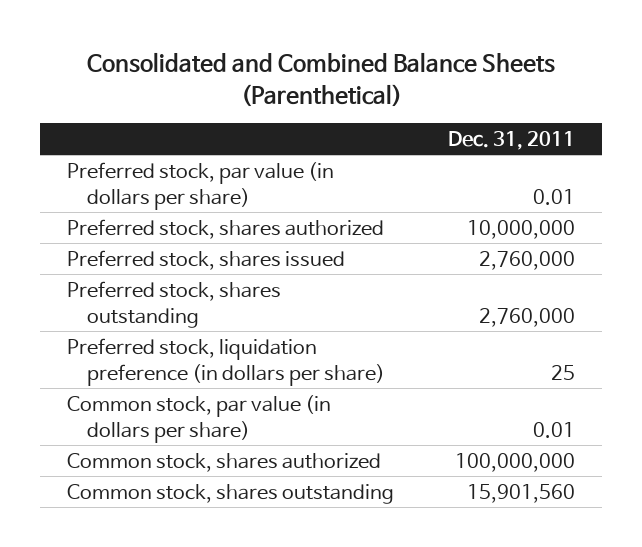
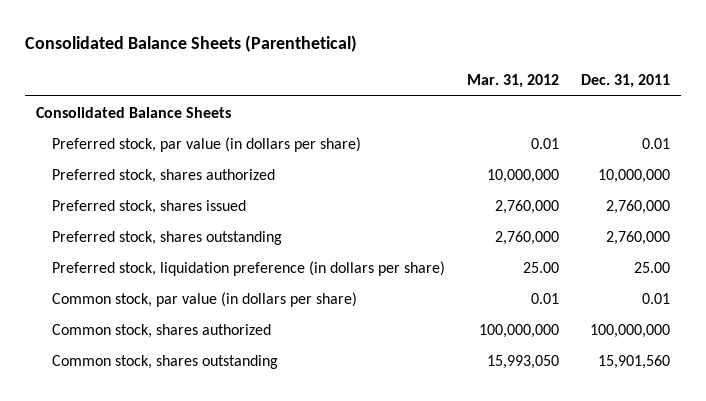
[87,52,556,107] Consolidated and Combined Balance Sheets (Parenthetical) -> [25,35,358,53] Consolidated Balance Sheets (Parenthetical)
none -> [467,74,560,89] Mar. 31, 2012
none -> [35,106,231,118] Consolidated Balance Sheets
[551,364,576,380] 25 -> [634,261,671,273] 25.00

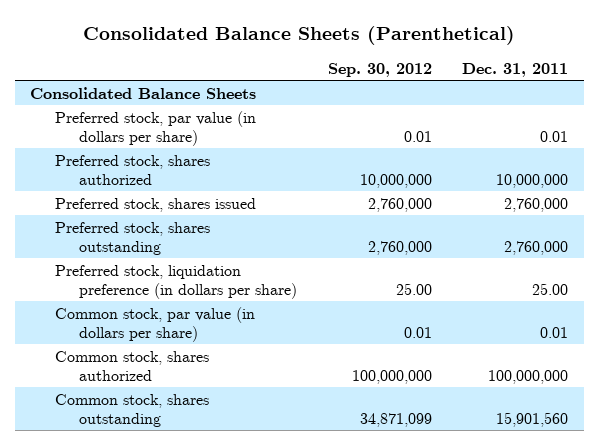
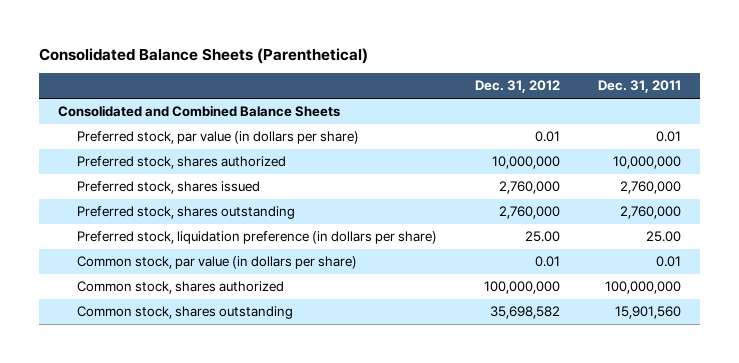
[327,63,432,78] Sep. 30, 2012 -> none
none -> [475,80,561,94] Dec. 31, 2012
[30,86,257,99] Consolidated Balance Sheets -> [57,105,340,118] Consolidated and Combined Balance Sheets

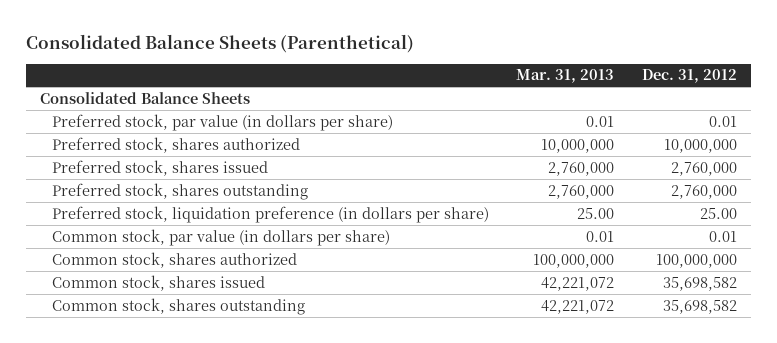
[598,80,682,94] Dec. 31, 2011 -> none
none -> [516,69,615,84] Mar. 31, 2013
[57,105,340,118] Consolidated and Combined Balance Sheets -> [40,91,251,104] Consolidated Balance Sheets
none -> [51,274,265,291] Common stock, shares issued

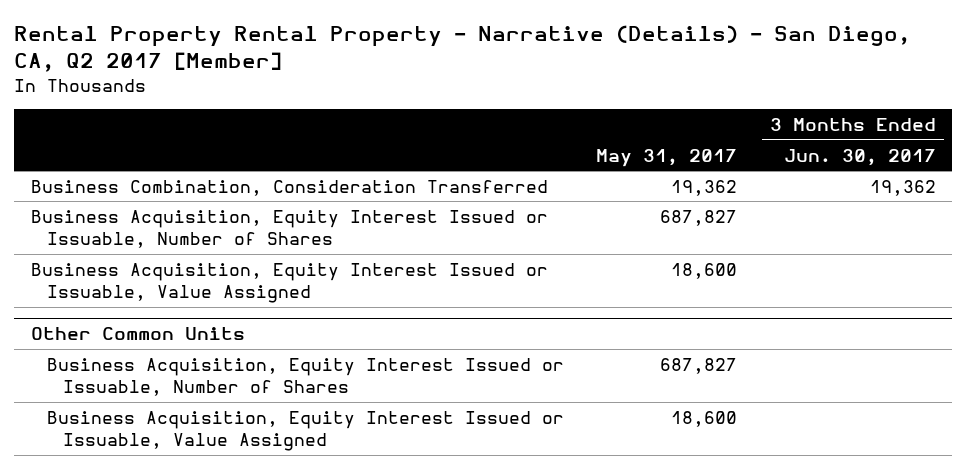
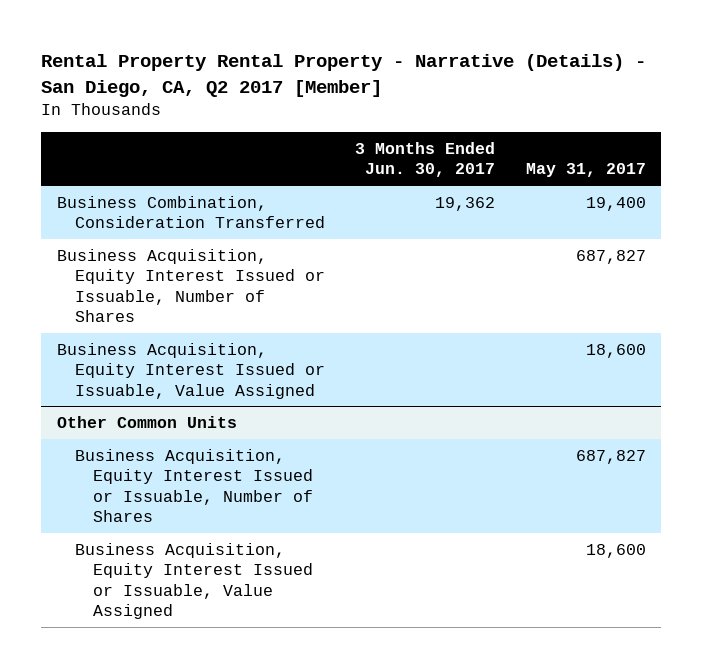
[671,179,738,196] 19,362 -> [585,196,646,211] 19,400

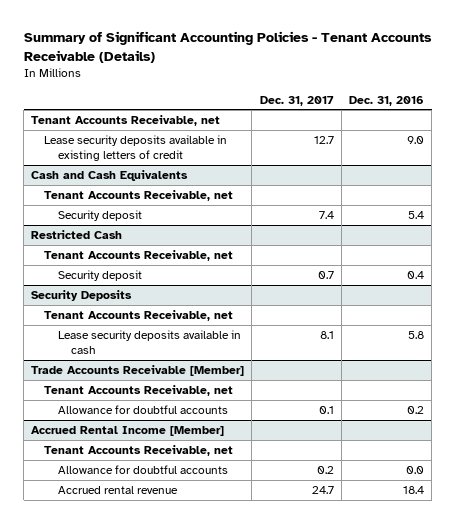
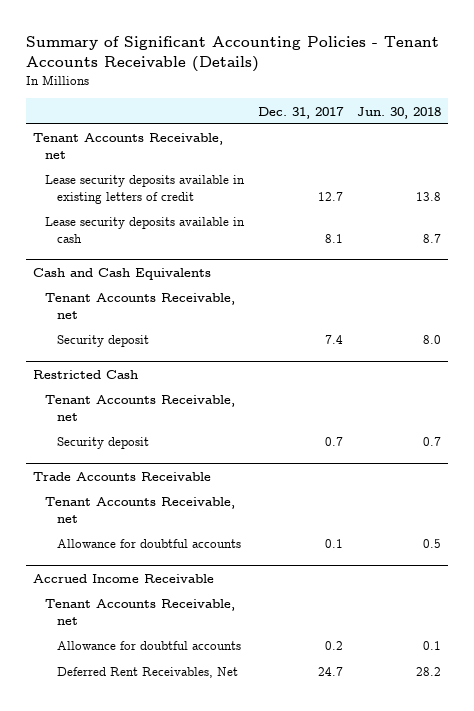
[348,95,424,106] Dec. 31, 2016 -> none
none -> [356,106,441,119] Jun. 30, 2018
none -> [44,217,245,244] Lease security deposits available in cash
[31,290,133,302] Security Deposits -> none
[44,310,234,322] Tenant Accounts Receivable, net -> none
[57,330,241,354] Lease security deposits available in cash -> none
[31,365,245,377] Trade Accounts Receivable [Member] -> [33,471,212,481] Trade Accounts Receivable
[31,426,225,437] Accrued Rental Income [Member] -> none
none -> [33,573,215,583] Accrued Income Receivable
[57,486,178,495] Accrued rental revenue -> [56,667,238,679] Deferred Rent Receivables, Net

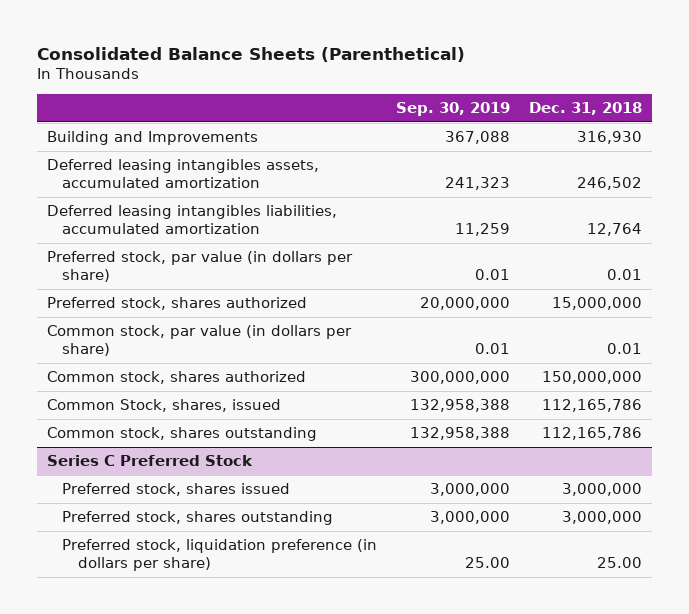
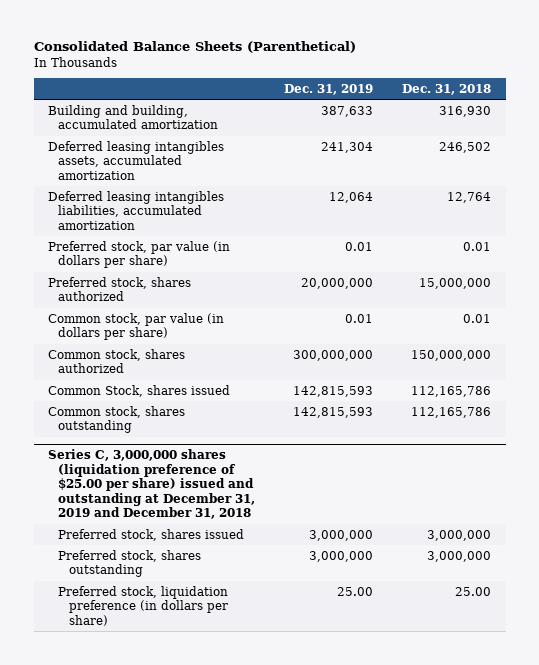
[396,102,511,117] Sep. 30, 2019 -> none
none -> [284,83,374,95] Dec. 31, 2019
[46,131,258,146] Building and Improvements -> [48,104,219,130] Building and building, accumulated amortization
[46,399,281,413] Common Stock, shares, issued -> [48,384,231,397] Common Stock, shares issued
[46,455,253,467] Series C Preferred Stock -> [48,448,256,520] Series C, 3,000,000 shares (liquidation preference of $25.00 per share) issued and outstanding at December 31, 2019 and December 31, 2018

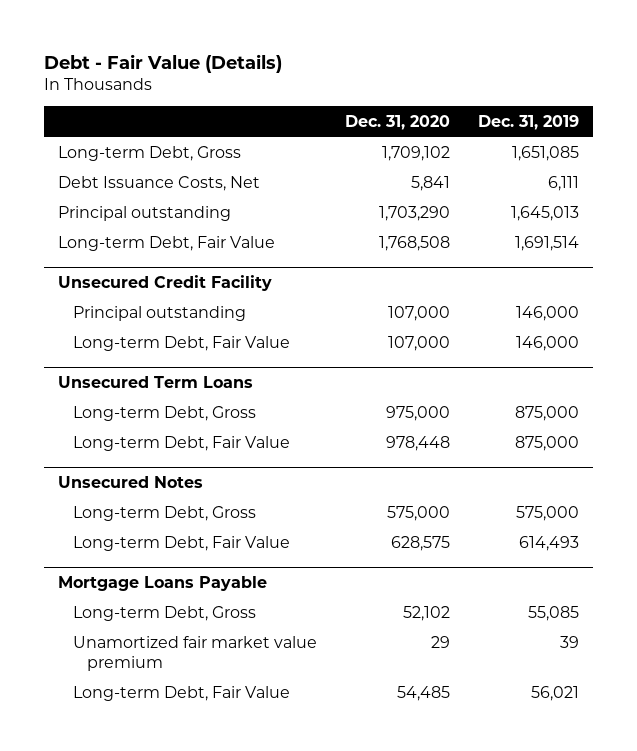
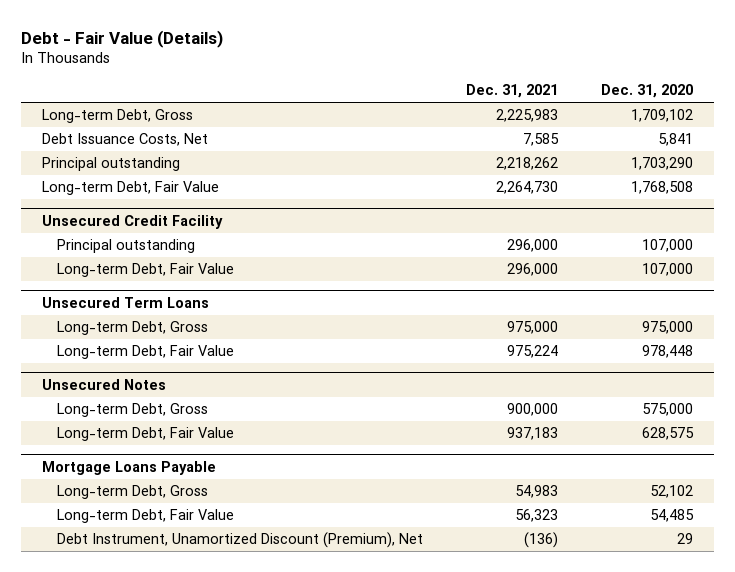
[477,114,579,130] Dec. 31, 2019 -> none
none -> [466,84,559,99] Dec. 31, 2021
[72,635,317,671] Unamortized fair market value premium -> none
none -> [57,532,424,549] Debt Instrument, Unamortized Discount (Premium), Net

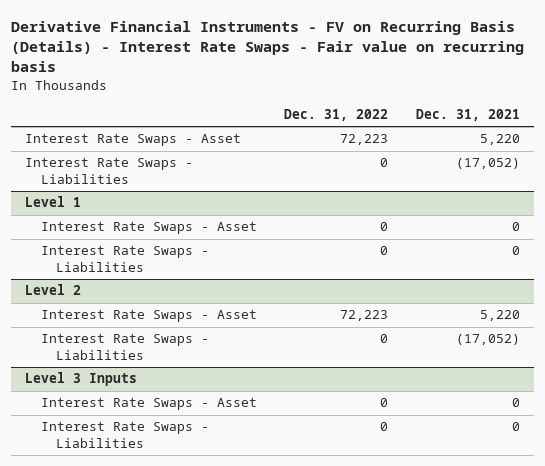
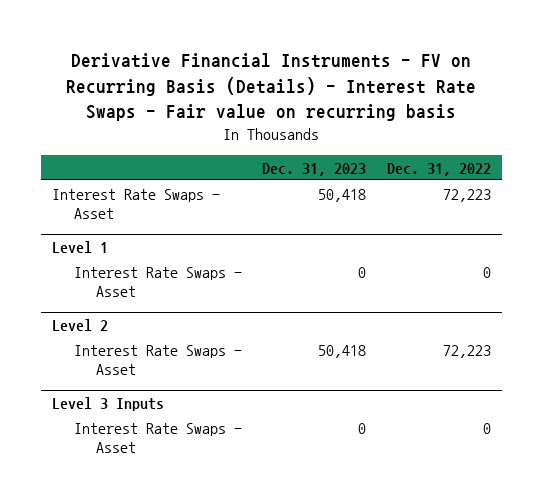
[416,109,521,122] Dec. 31, 2021 -> none
none -> [262,162,367,176] Dec. 31, 2023
[25,158,194,184] Interest Rate Swaps - Liabilities -> none
[40,246,209,272] Interest Rate Swaps - Liabilities -> none
[40,334,209,360] Interest Rate Swaps - Liabilities -> none
[40,422,209,448] Interest Rate Swaps - Liabilities -> none

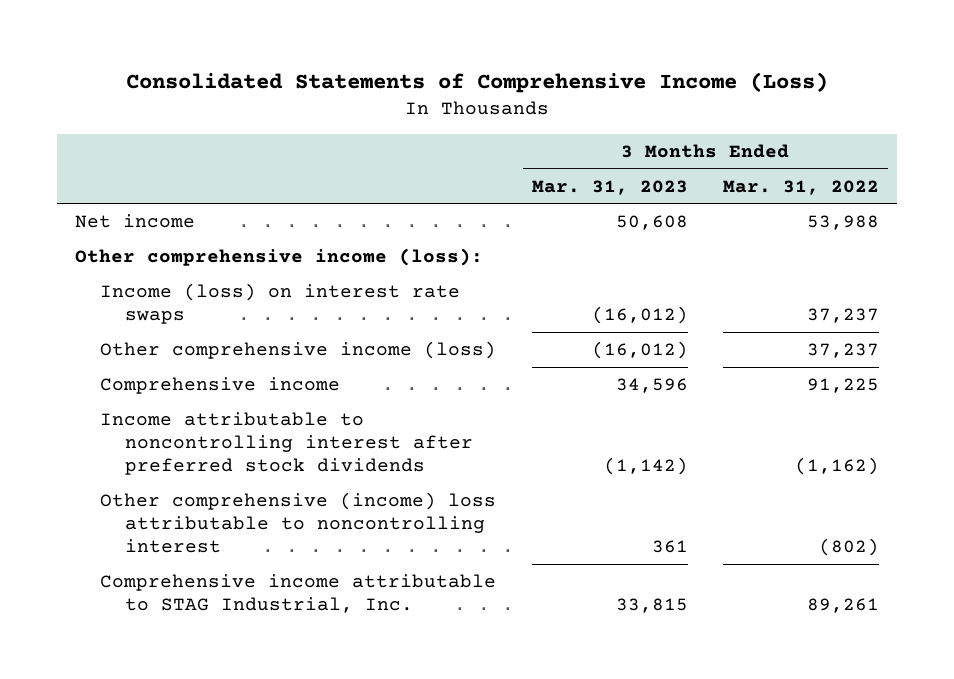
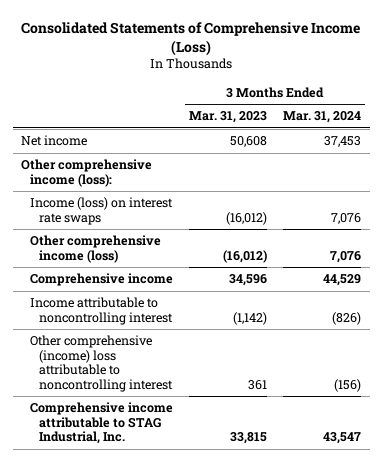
[723,179,880,195] Mar. 31, 2022 -> none
none -> [283,111,362,124] Mar. 31, 2024
[99,412,473,476] Income attributable to noncontrolling interest after preferred stock dividends -> [30,297,173,325] Income attributable to noncontrolling interest

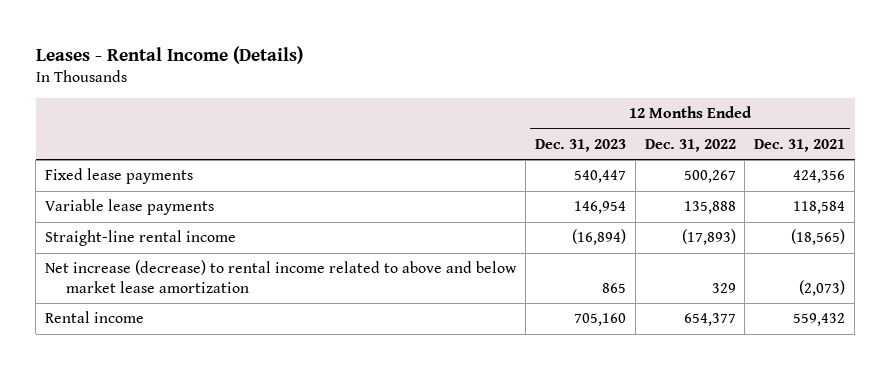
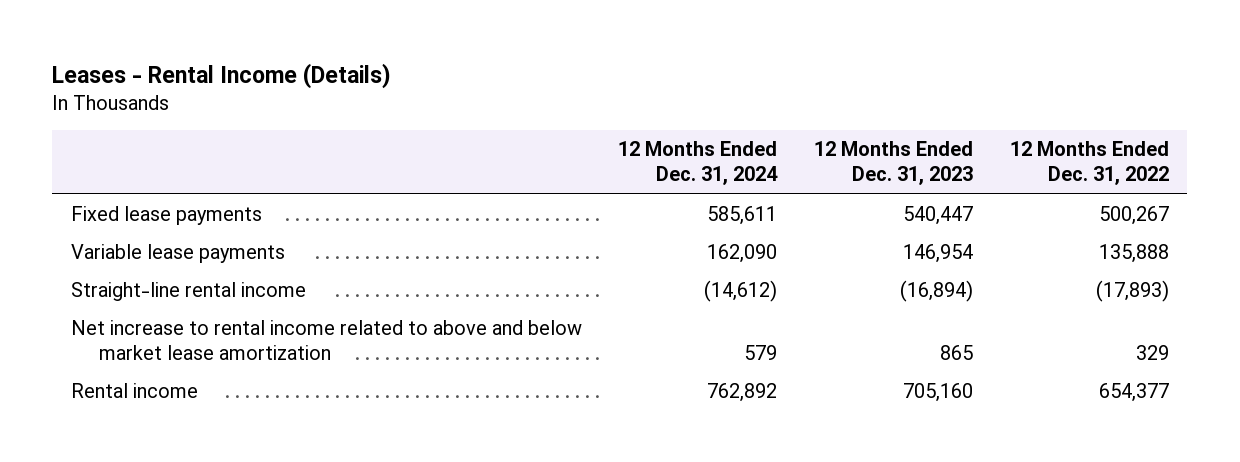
[754,138,846,152] Dec. 31, 2021 -> none
none -> [618,141,779,186] 12 Months Ended Dec. 31, 2024
[45,260,518,293] Net increase (decrease) to rental income related to above and below market lease amortization -> [70,320,582,361] Net increase to rental income related to above and below market lease amortization

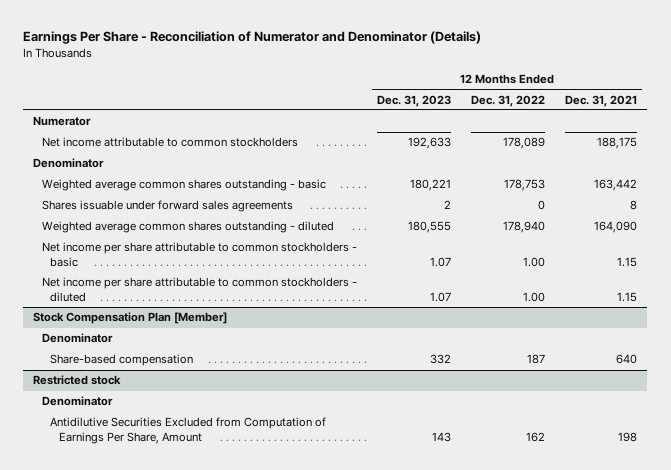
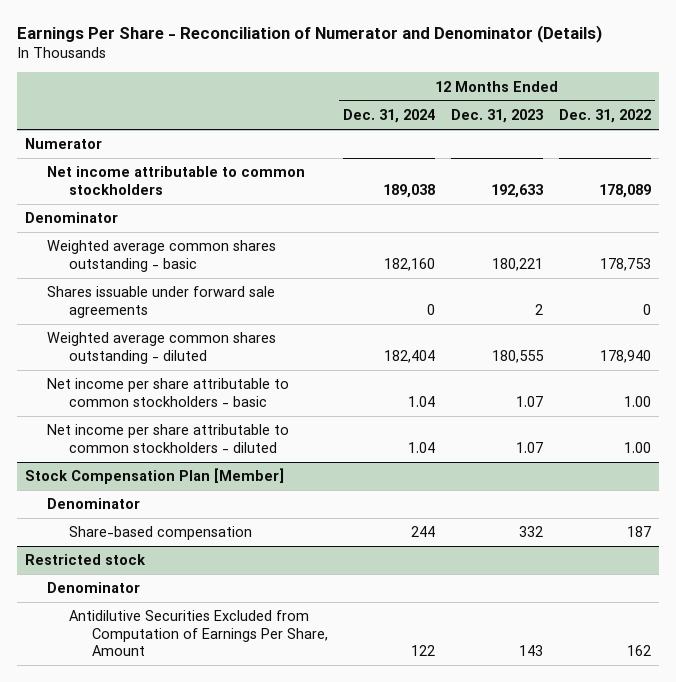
[565,94,638,107] Dec. 31, 2021 -> none
none -> [343,109,436,124] Dec. 31, 2024
[41,200,293,213] Shares issuable under forward sales agreements -> [47,286,276,318] Shares issuable under forward sale agreements

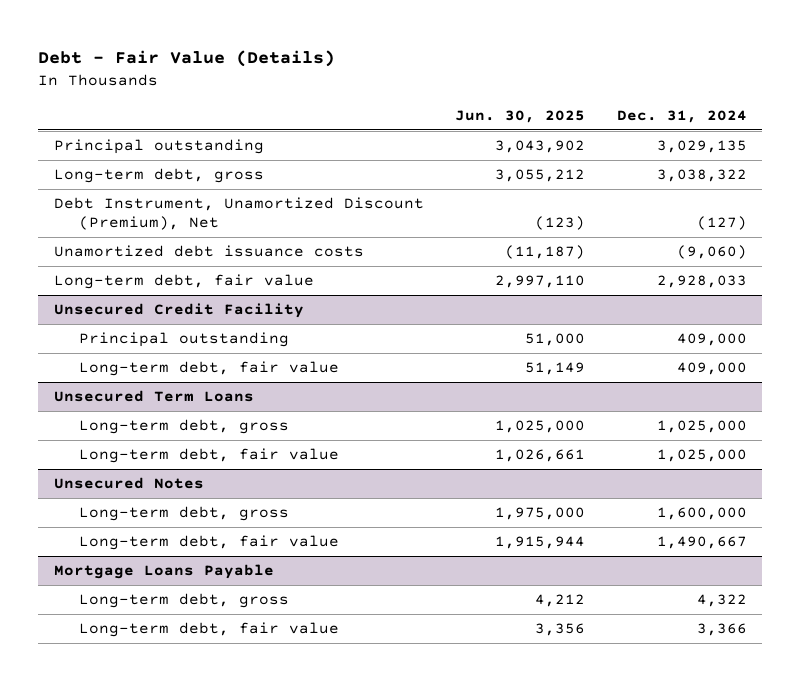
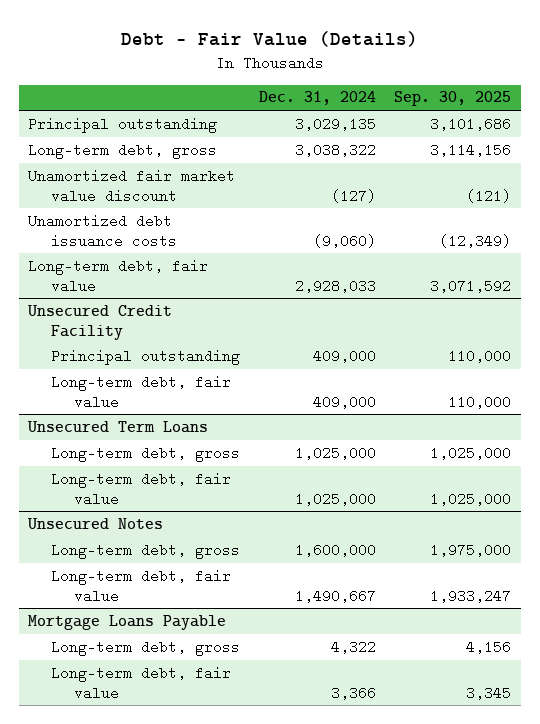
[455,109,586,123] Jun. 30, 2025 -> none
none -> [394,91,512,107] Sep. 30, 2025
[53,197,424,231] Debt Instrument, Unamortized Discount (Premium), Net -> [28,168,236,203] Unamortized fair market value discount

